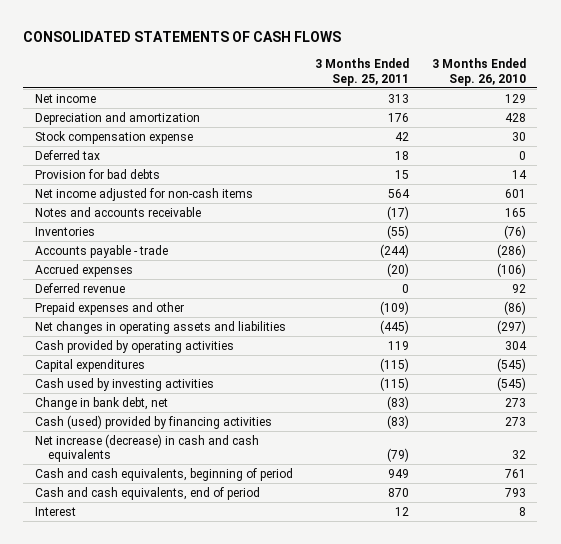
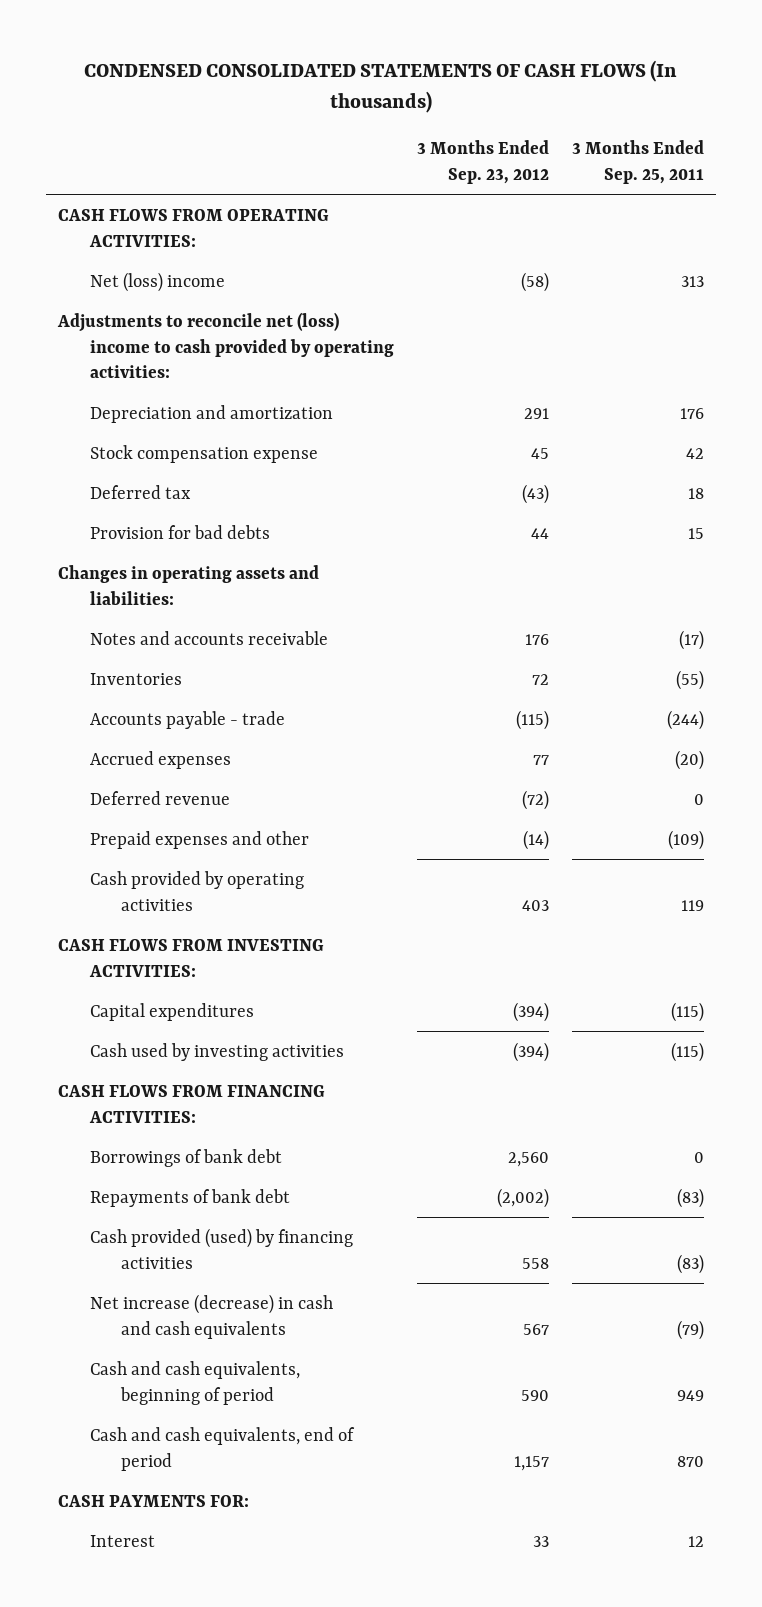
[23,31,342,43] CONSOLIDATED STATEMENTS OF CASH FLOWS -> [84,60,678,114] CONDENSED CONSOLIDATED STATEMENTS OF CASH FLOWS (In thousands)
[431,57,526,86] 3 Months Ended Sep. 26, 2010 -> none
none -> [416,139,549,184] 3 Months Ended Sep. 23, 2012
none -> [58,208,330,247] CASH FLOWS FROM OPERATING ACTIVITIES:
[34,93,96,103] Net income -> [89,271,225,292] Net (loss) income
none -> [57,311,394,379] Adjustments to reconcile net (loss) income to cash provided by operating activities:
[34,187,253,201] Net income adjusted for non-cash items -> none
none -> [58,564,320,605] Changes in operating assets and liabilities:
[34,320,286,334] Net changes in operating assets and liabilities -> none
none -> [58,938,325,977] CASH FLOWS FROM INVESTING ACTIVITIES:
[34,396,168,410] Change in bank debt, net -> none
none -> [58,1084,326,1123] CASH FLOWS FROM FINANCING ACTIVITIES:
none -> [89,1148,282,1167] Borrowings of bank debt
none -> [89,1188,290,1207] Repayments of bank debt
[34,414,272,429] Cash (used) provided by financing activities -> [89,1227,353,1269] Cash provided (used) by financing activities
none -> [58,1494,250,1507] CASH PAYMENTS FOR:

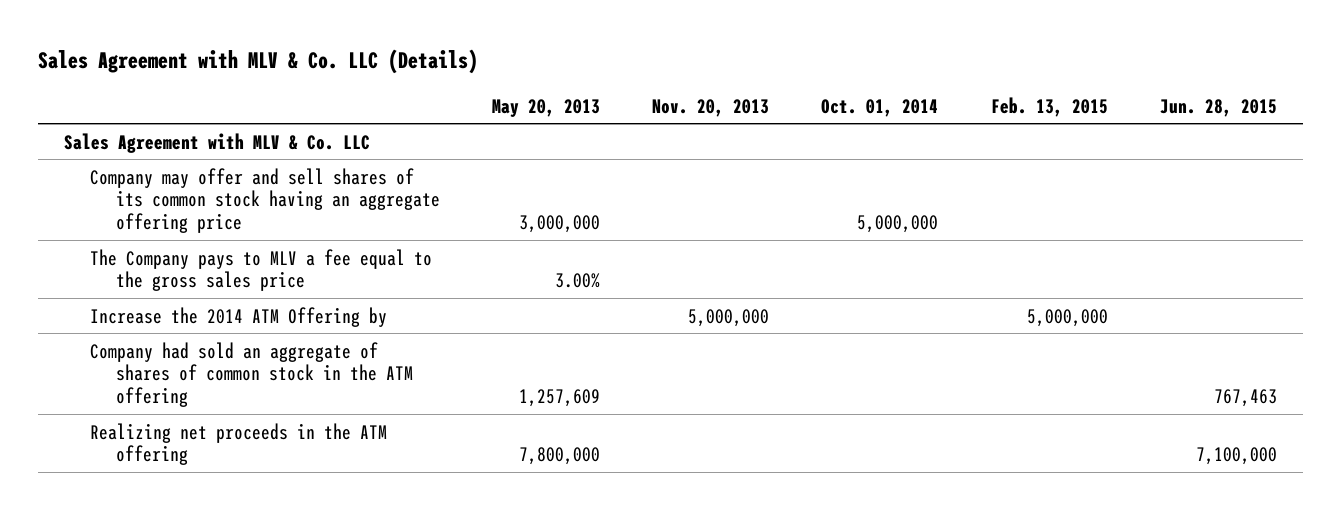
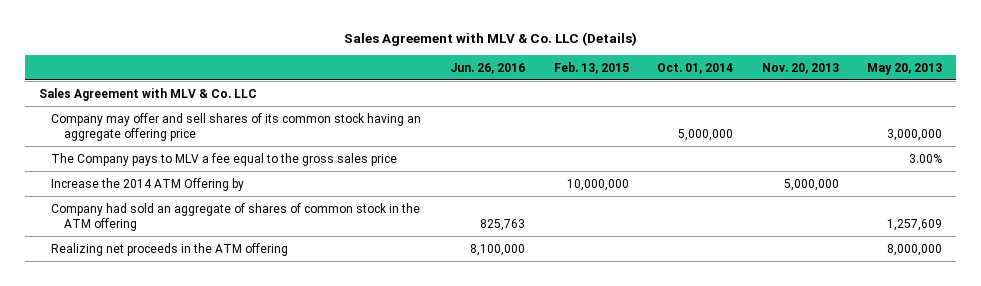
[1160,98,1278,117] Jun. 28, 2015 -> none
none -> [449,62,525,74] Jun. 26, 2016
[1026,308,1108,327] 5,000,000 -> [566,178,629,191] 10,000,000
[518,447,600,466] 7,800,000 -> [887,243,943,256] 8,000,000

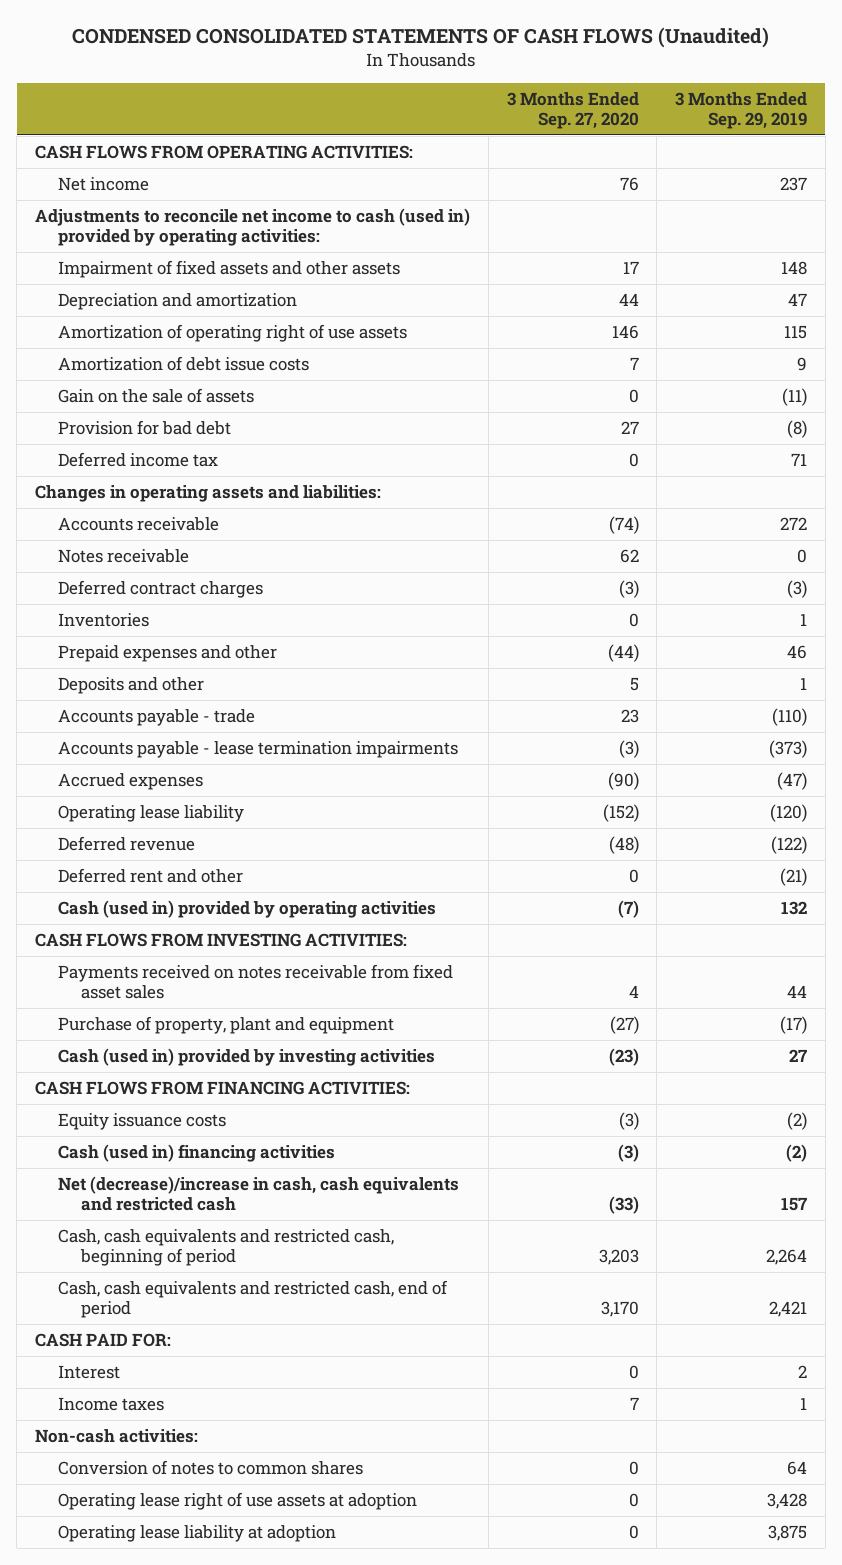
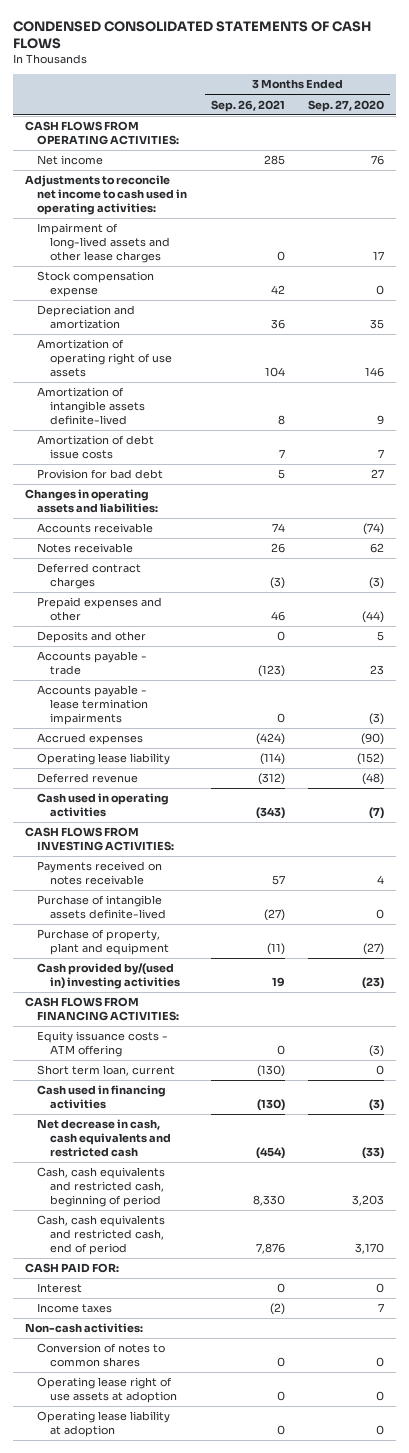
[72,27,770,49] CONDENSED CONSOLIDATED STATEMENTS OF CASH FLOWS (Unaudited) -> [13,20,372,49] CONDENSED CONSOLIDATED STATEMENTS OF CASH FLOWS
[675,92,808,130] 3 Months Ended Sep. 29, 2019 -> none
none -> [210,99,285,112] Sep. 26, 2021
[35,207,471,246] Adjustments to reconcile net income to cash (used in) provided by operating activities: -> [25,175,188,216] Adjustments to reconcile net income to cash used in operating activities:
[58,259,401,278] Impairment of fixed assets and other assets -> [37,223,170,264] Impairment of long-lived assets and other lease charges
none -> [37,271,155,298] Stock compensation expense
[618,292,639,306] 44 -> [370,319,385,330] 35
none -> [37,387,145,426] Amortization of intangible assets definite-lived
[58,387,255,403] Gain on the sale of assets -> none
[58,451,219,467] Deferred income tax -> none
[58,612,150,627] Inventories -> none
[58,867,244,883] Deferred rent and other -> none
[58,899,437,918] Cash (used in) provided by operating activities -> [37,793,170,818] Cash used in operating activities
[58,963,454,999] Payments received on notes receivable from fixed asset sales -> [37,861,163,886] Payments received on notes receivable
none -> [37,895,166,920] Purchase of intangible assets definite-lived
[58,1047,436,1066] Cash (used in) provided by investing activities -> [37,963,180,990] Cash provided by/(used in) investing activities
[58,1112,227,1130] Equity issuance costs -> [37,1031,169,1058] Equity issuance costs - ATM offering
none -> [37,1065,176,1077] Short term loan, current
[58,1143,336,1162] Cash (used in) financing activities -> [37,1085,167,1110] Cash used in financing activities
[58,1175,460,1211] Net (decrease)/increase in cash, cash equivalents and restricted cash -> [37,1119,171,1158] Net decrease in cash, cash equivalents and restricted cash

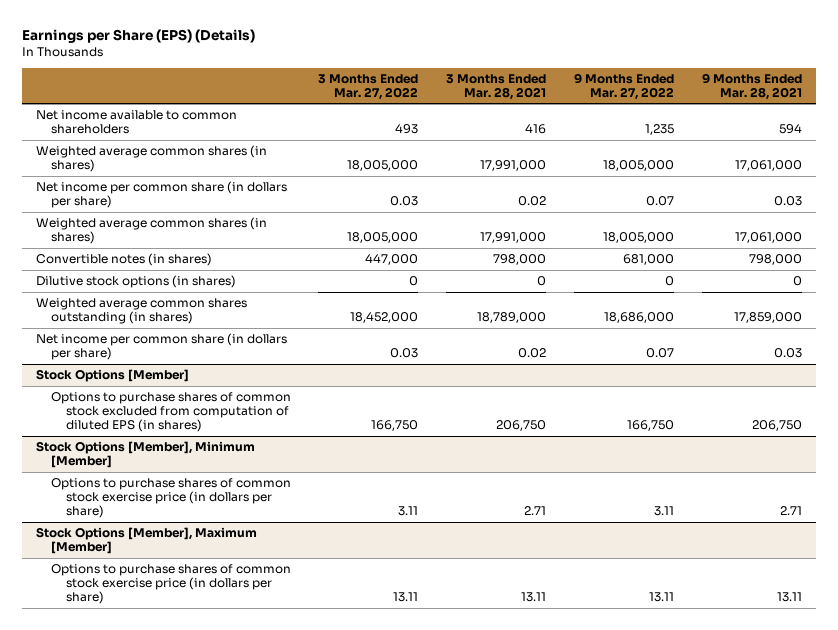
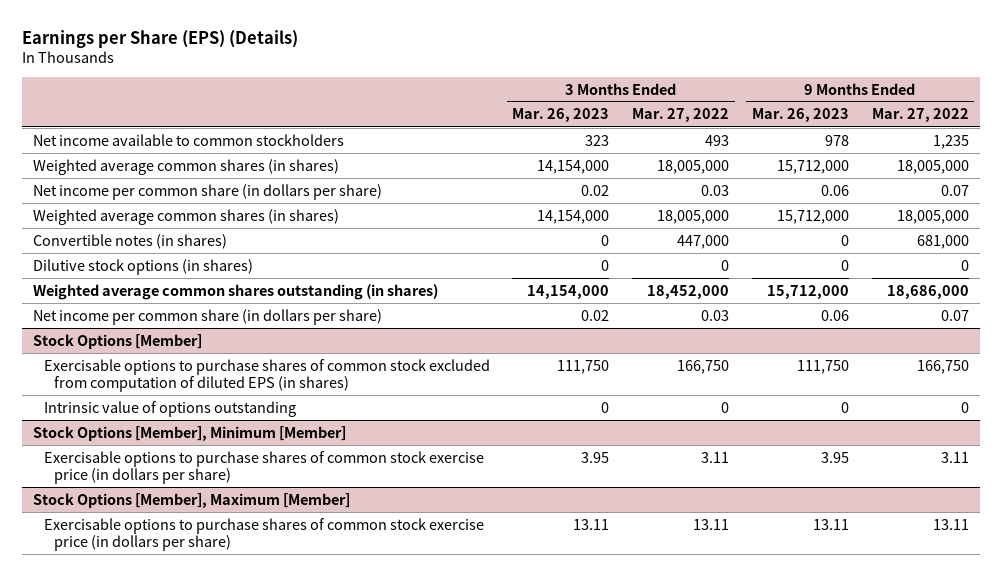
[446,73,547,100] 3 Months Ended Mar. 28, 2021 -> none
[702,72,803,100] 9 Months Ended Mar. 28, 2021 -> none
none -> [512,108,610,123] Mar. 26, 2023
none -> [751,108,849,123] Mar. 26, 2023
[35,110,237,135] Net income available to common shareholders -> [32,133,344,146] Net income available to common stockholders
[50,392,291,433] Options to purchase shares of common stock excluded from computation of diluted EPS (in shares) -> [43,358,490,392] Exercisable options to purchase shares of common stock excluded from computation of diluted EPS (in shares)
none -> [43,400,296,417] Intrinsic value of options outstanding
[50,478,291,519] Options to purchase shares of common stock exercise price (in dollars per share) -> [43,450,484,484] Exercisable options to purchase shares of common stock exercise price (in dollars per share)
[50,564,291,605] Options to purchase shares of common stock exercise price (in dollars per share) -> [43,517,484,551] Exercisable options to purchase shares of common stock exercise price (in dollars per share)

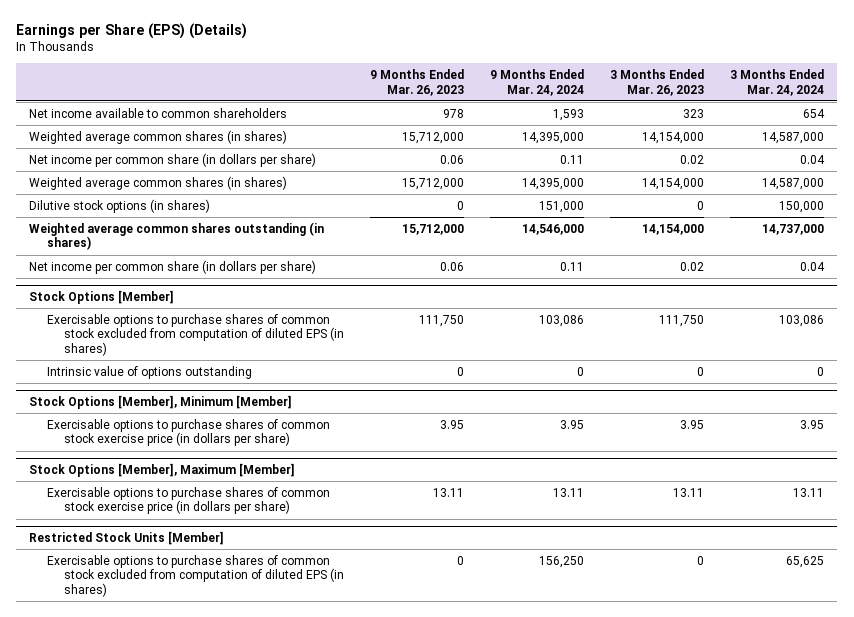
[632,108,730,123] Mar. 27, 2022 -> none
[871,108,969,123] Mar. 27, 2022 -> none
none -> [490,68,585,96] 9 Months Ended Mar. 24, 2024
none -> [730,68,825,96] 3 Months Ended Mar. 24, 2024
[32,133,344,146] Net income available to common stockholders -> [29,107,288,118] Net income available to common shareholders
[32,233,227,249] Convertible notes (in shares) -> none
none -> [29,531,225,546] Restricted Stock Units [Member]
none -> [46,554,345,598] Exercisable options to purchase shares of common stock excluded from computation of diluted EPS (in shares)

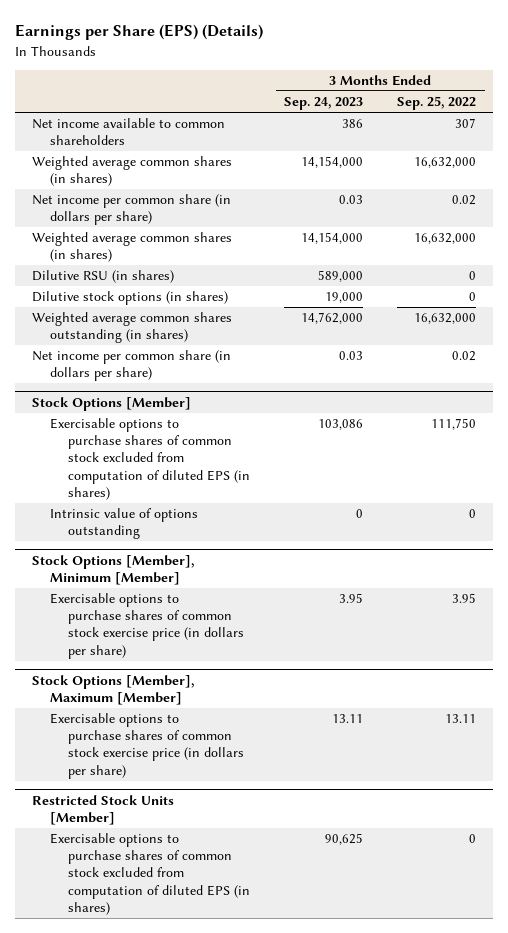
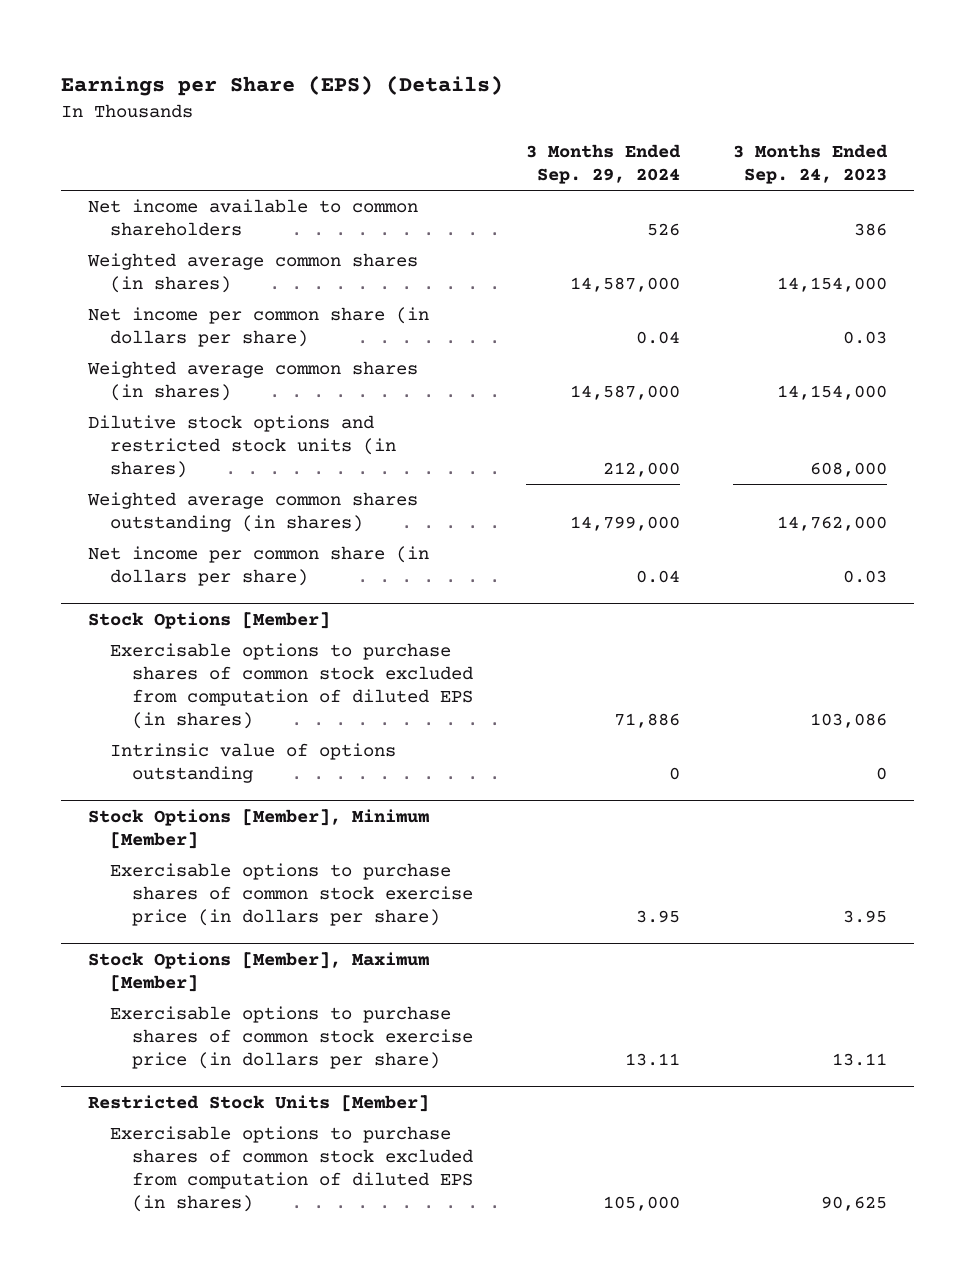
[397,96,477,111] Sep. 25, 2022 -> none
none -> [526,144,682,184] 3 Months Ended Sep. 29, 2024
[31,270,174,284] Dilutive RSU (in shares) -> none
[31,291,228,306] Dilutive stock options (in shares) -> [87,415,396,478] Dilutive stock options and restricted stock units (in shares)
[325,292,364,304] 19,000 -> [810,461,888,477] 608,000

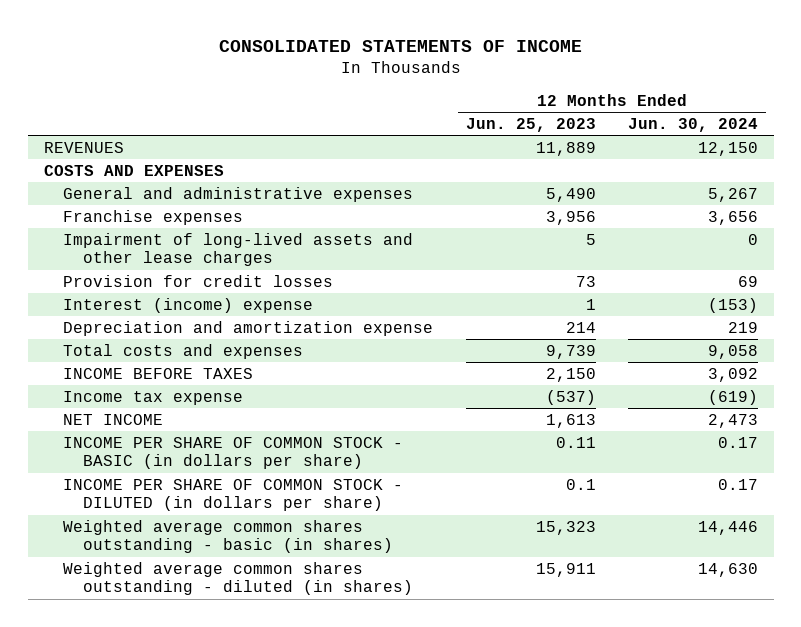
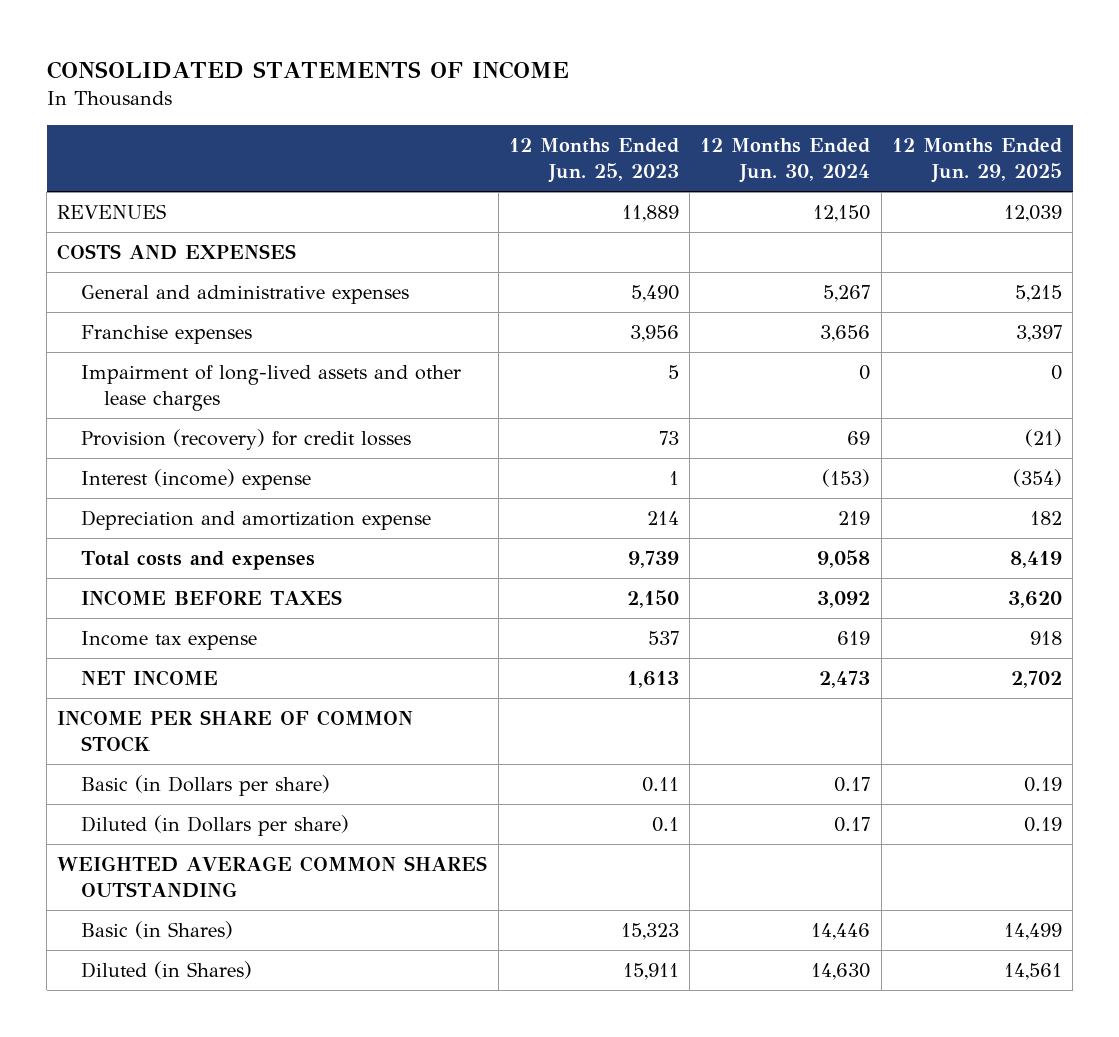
none -> [891,138,1062,184] 12 Months Ended Jun. 29, 2025
[63,274,334,287] Provision for credit losses -> [80,429,411,451] Provision (recovery) for credit losses
[545,389,596,405] (537) -> [647,631,679,646] 537
[707,389,758,405] (619) -> [837,631,871,646] 619
none -> [57,710,414,752] INCOME PER SHARE OF COMMON STOCK
[63,436,404,470] INCOME PER SHARE OF COMMON STOCK - BASIC (in dollars per share) -> [80,775,330,797] Basic (in Dollars per share)
[63,478,404,512] INCOME PER SHARE OF COMMON STOCK - DILUTED (in dollars per share) -> [80,815,349,837] Diluted (in Dollars per share)
none -> [57,856,488,898] WEIGHTED AVERAGE COMMON SHARES OUTSTANDING
[63,519,394,554] Weighted average common shares outstanding - basic (in shares) -> [80,921,233,940] Basic (in Shares)
[63,561,414,596] Weighted average common shares outstanding - diluted (in shares) -> [80,961,252,980] Diluted (in Shares)

